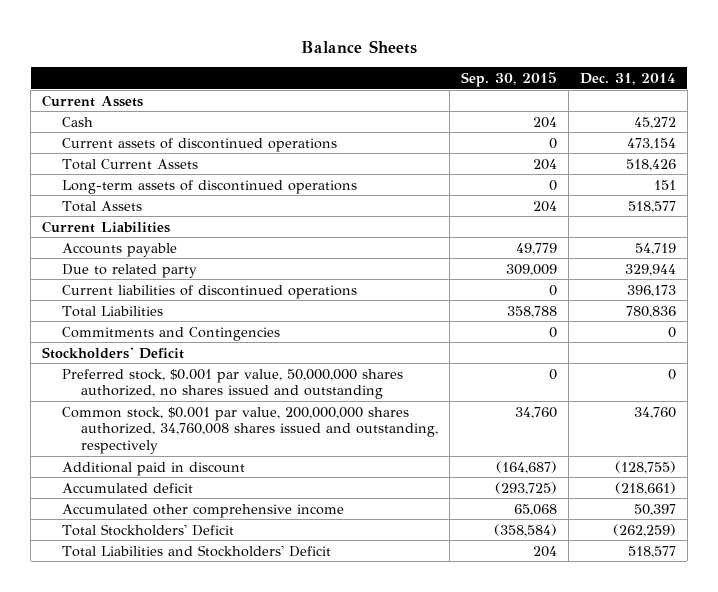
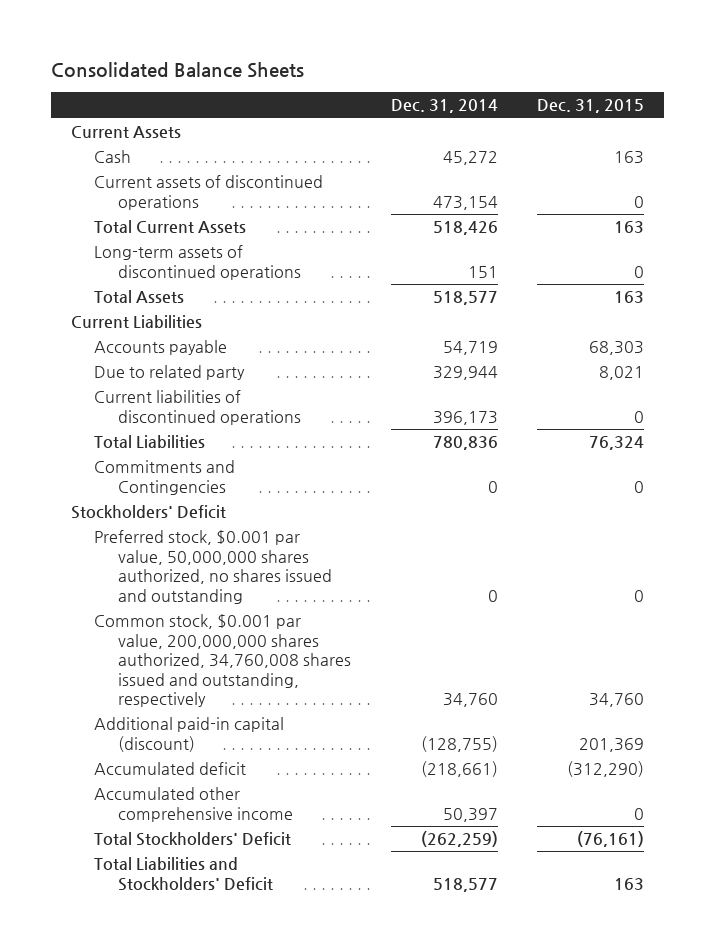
[300,39,417,54] Balance Sheets -> [51,62,305,79] Consolidated Balance Sheets
[460,71,557,87] Sep. 30, 2015 -> none
none -> [537,99,645,114] Dec. 31, 2015
[61,461,245,476] Additional paid in discount -> [94,717,285,752] Additional paid-in capital (discount)

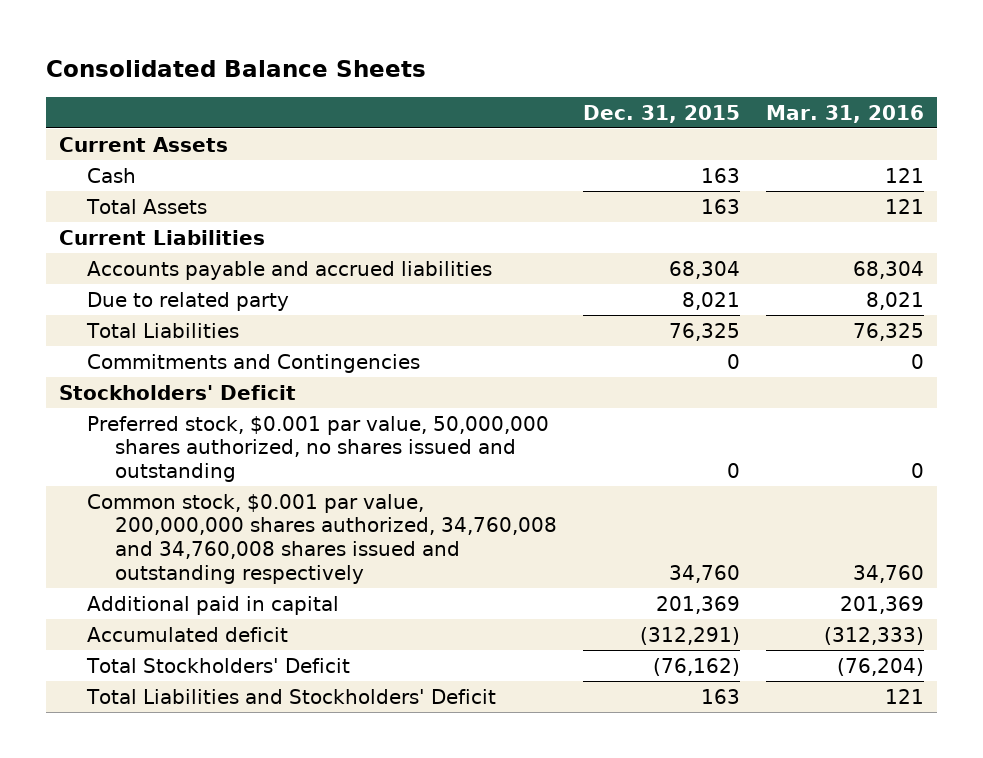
[390,99,498,114] Dec. 31, 2014 -> none
none -> [766,104,925,123] Mar. 31, 2016
[94,175,324,210] Current assets of discontinued operations -> none
[94,220,247,234] Total Current Assets -> none
[94,245,301,280] Long-term assets of discontinued operations -> none
[94,340,228,356] Accounts payable -> none
none -> [87,260,493,280] Accounts payable and accrued liabilities
[94,390,301,425] Current liabilities of discontinued operations -> none
[589,436,645,451] 76,324 -> [669,322,741,341] 76,325
[94,787,293,822] Accumulated other comprehensive income -> none
[94,614,351,708] Common stock, $0.001 par value, 200,000,000 shares authorized, 34,760,008 shares issued and outstanding, respectively -> [87,493,558,584] Common stock, $0.001 par value, 200,000,000 shares authorized, 34,760,008 and 34,760,008 shares issued and outstanding respectively
[94,717,285,752] Additional paid-in capital (discount) -> [87,595,340,615] Additional paid in capital
[567,761,645,778] (312,290) -> [640,626,741,645] (312,291)
[577,831,645,848] (76,161) -> [653,657,741,676] (76,162)

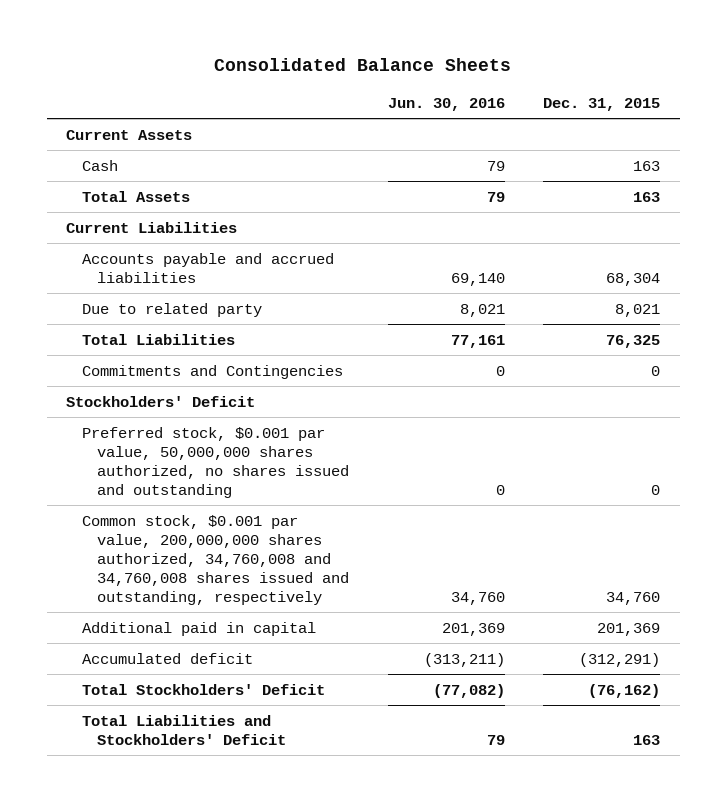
[766,104,925,123] Mar. 31, 2016 -> none
none -> [387,97,505,111] Jun. 30, 2016
[87,493,558,584] Common stock, $0.001 par value, 200,000,000 shares authorized, 34,760,008 and 34,760,008 shares issued and outstanding respectively -> [81,514,350,605] Common stock, $0.001 par value, 200,000,000 shares authorized, 34,760,008 and 34,760,008 shares issued and outstanding, respectively

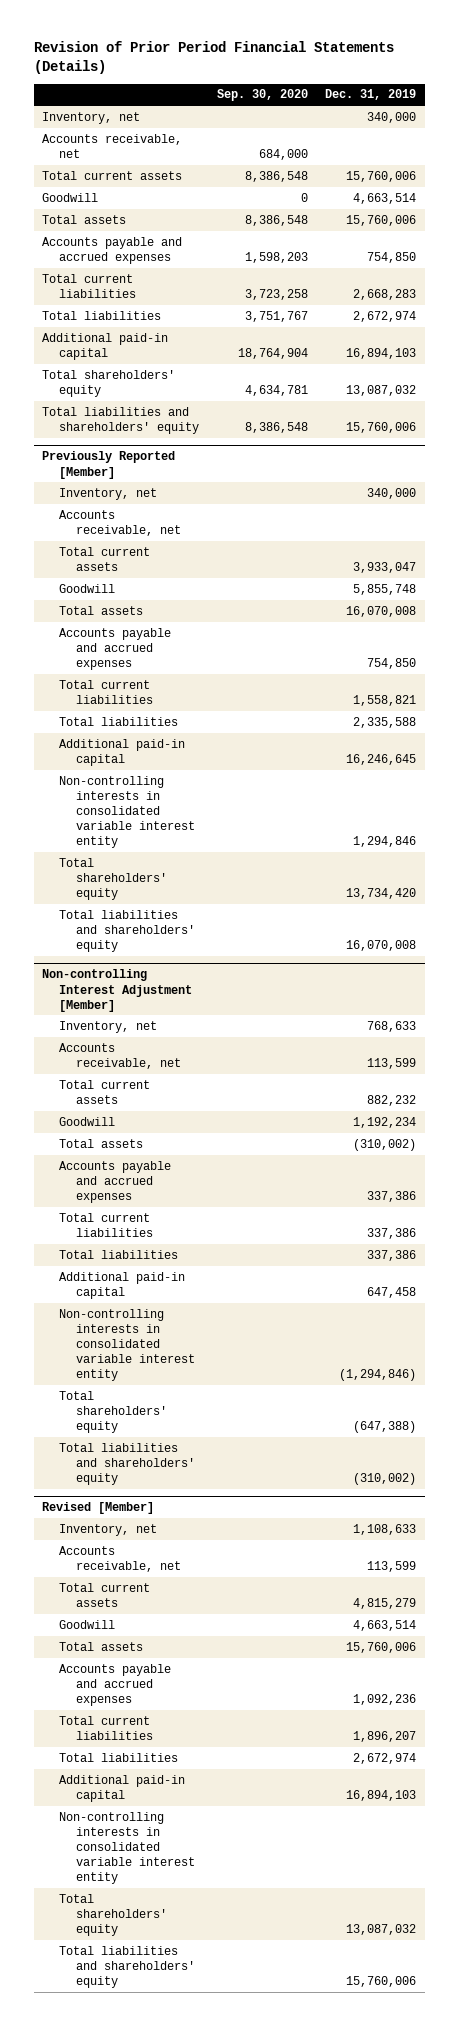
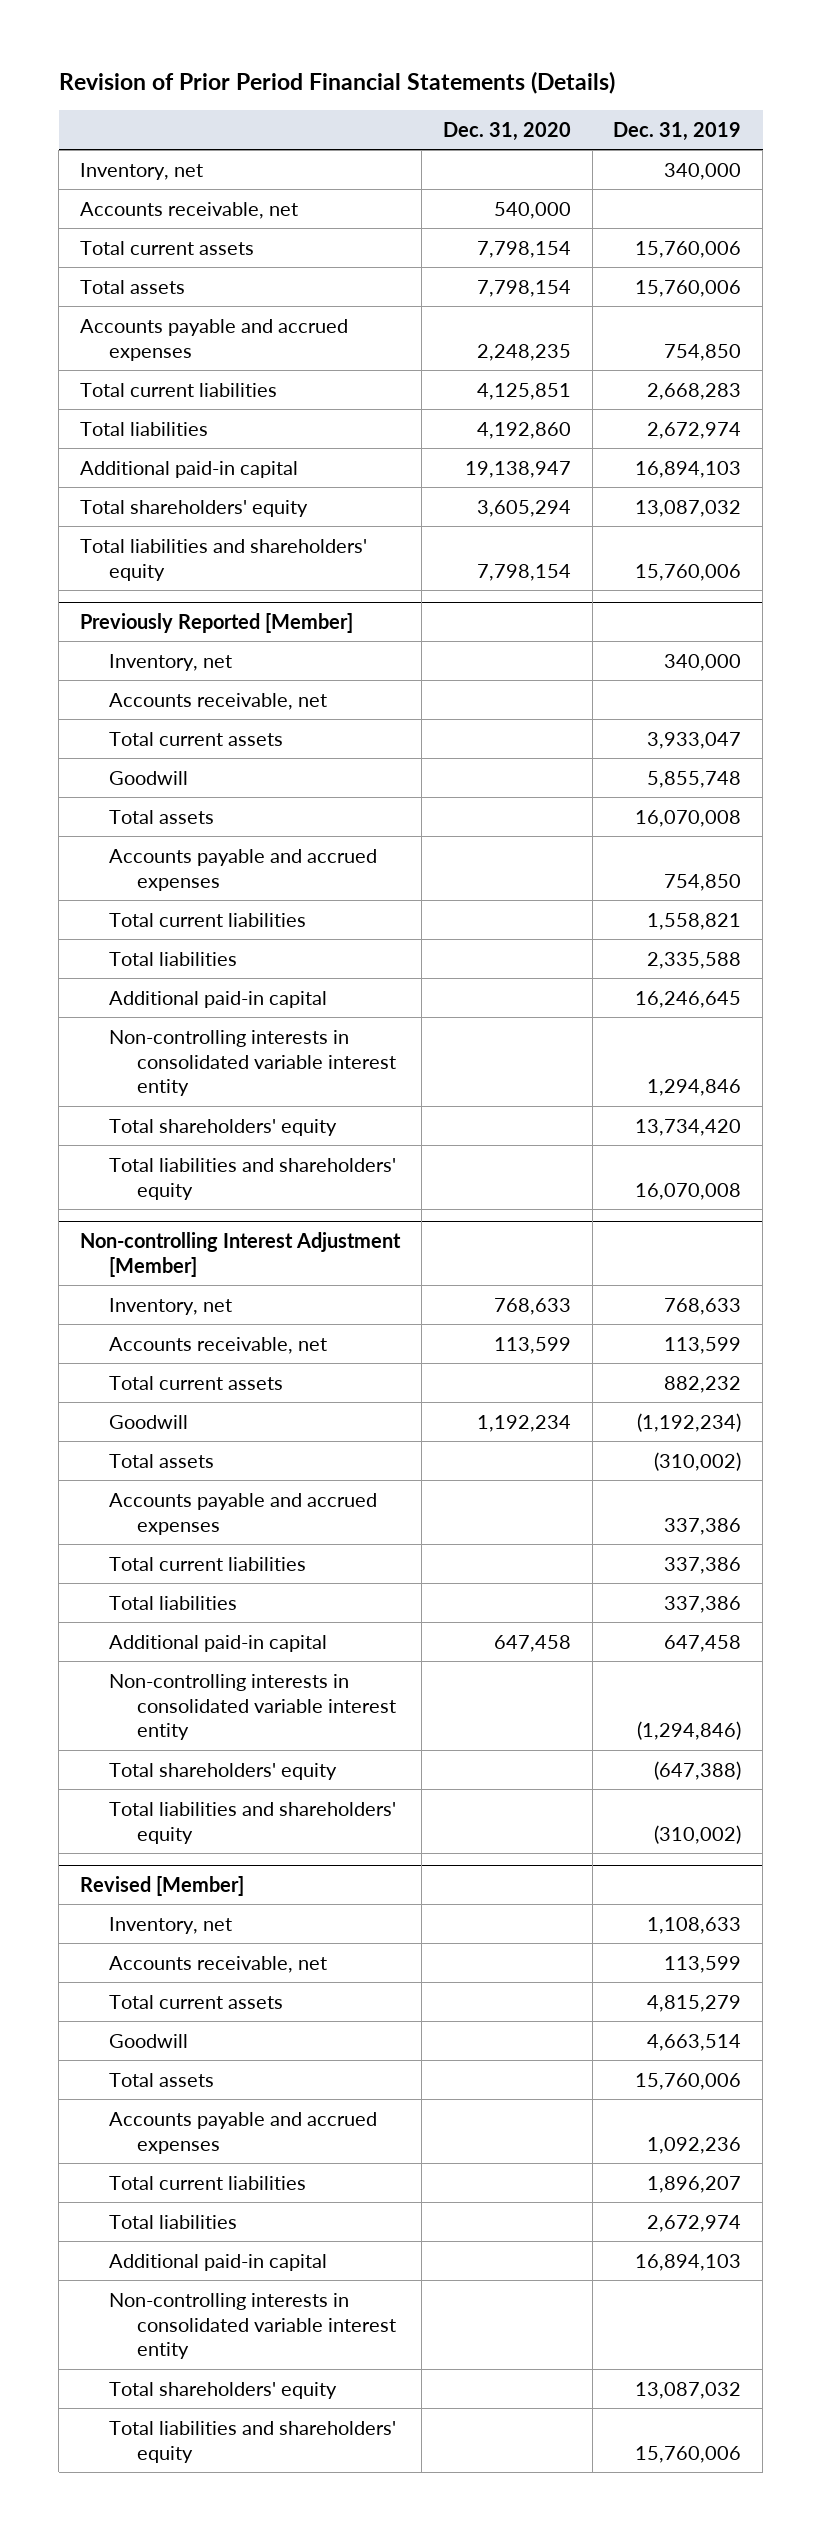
[216,89,308,102] Sep. 30, 2020 -> none
none -> [442,122,571,142] Dec. 31, 2020
[42,192,99,202] Goodwill -> none
[353,1116,417,1128] 1,192,234 -> [637,1412,742,1432] (1,192,234)

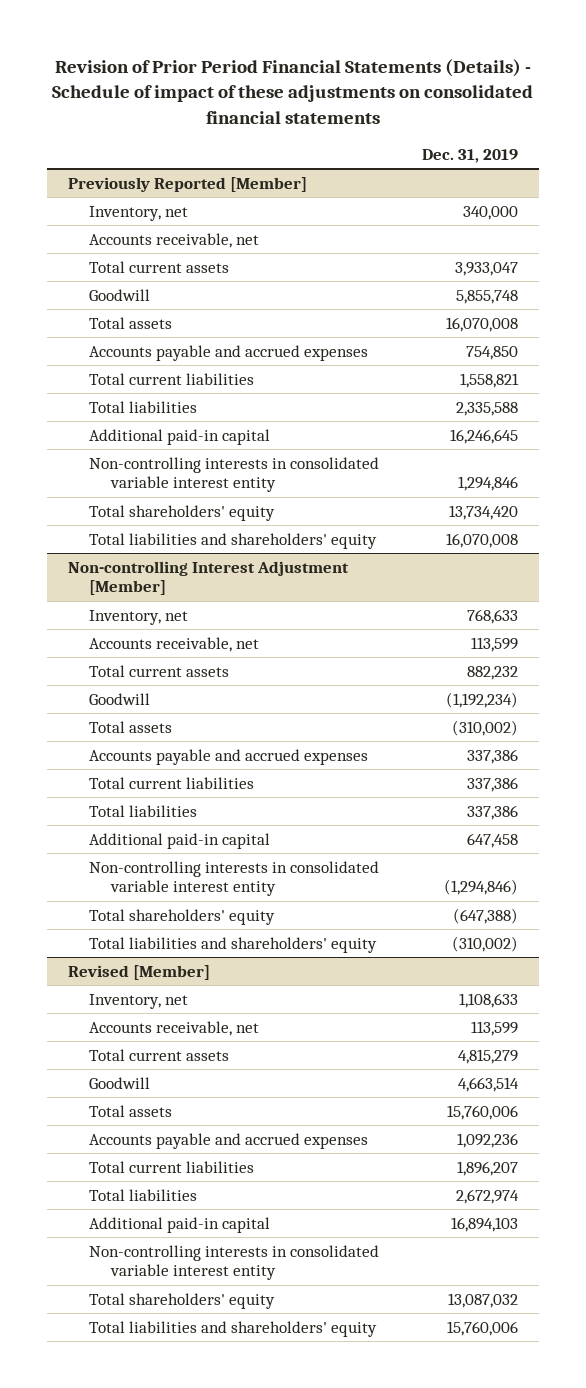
[58,71,615,95] Revision of Prior Period Financial Statements (Details) -> [51,58,533,124] Revision of Prior Period Financial Statements (Details) - Schedule of impact of these adjustments on consolidated financial statements
[442,122,571,142] Dec. 31, 2020 -> none
[80,162,204,180] Inventory, net -> none
[80,201,299,219] Accounts receivable, net -> none
[80,240,255,255] Total current assets -> none
[80,279,186,294] Total assets -> none
[80,318,349,361] Accounts payable and accrued expenses -> none
[80,382,278,397] Total current liabilities -> none
[80,421,209,436] Total liabilities -> none
[80,460,299,478] Additional paid-in capital -> none
[80,499,309,517] Total shareholders' equity -> none
[80,538,368,581] Total liabilities and shareholders' equity -> none

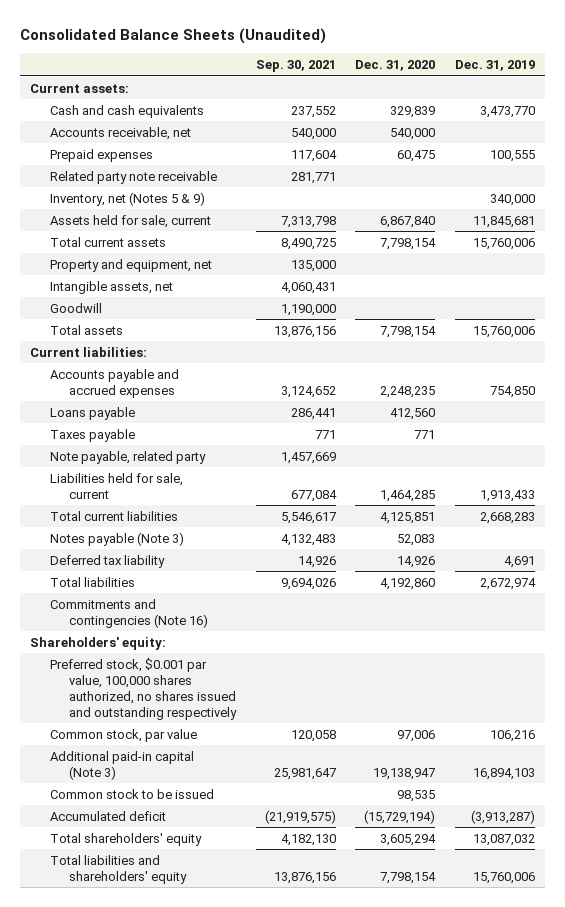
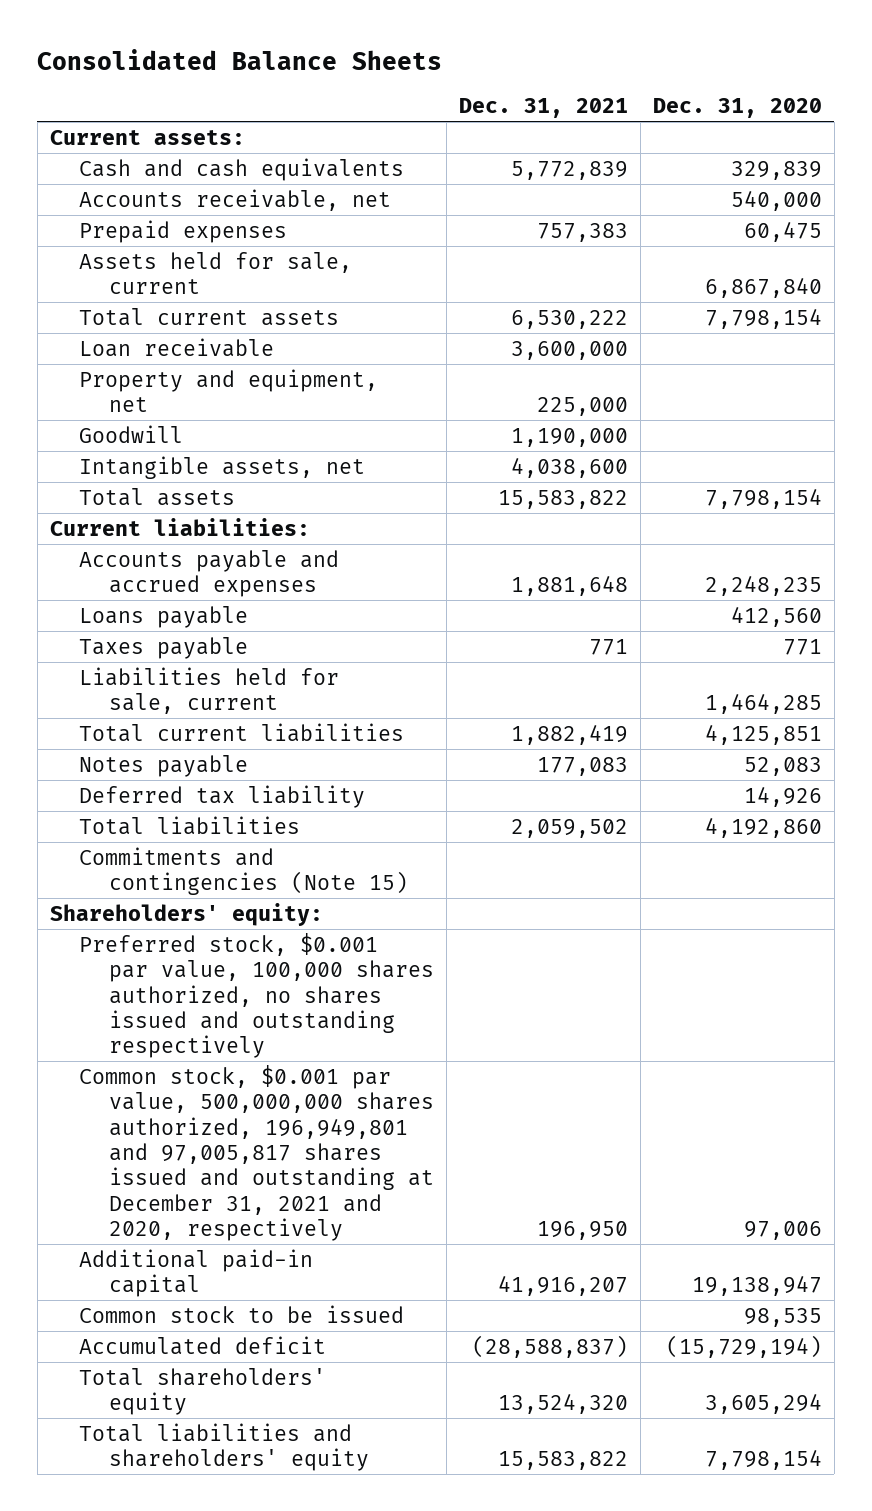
[20,28,327,45] Consolidated Balance Sheets (Unaudited) -> [37,48,443,70] Consolidated Balance Sheets
[255,60,336,73] Sep. 30, 2021 -> none
[454,60,535,72] Dec. 31, 2019 -> none
none -> [458,98,628,119] Dec. 31, 2021
[49,170,217,184] Related party note receivable -> none
[49,191,205,206] Inventory, net (Notes 5 & 9) -> none
none -> [79,337,275,357] Loan receivable
[49,280,173,294] Intangible assets, net -> [79,455,366,479] Intangible assets, net
[49,450,206,464] Note payable, related party -> none
[49,531,184,546] Notes payable (Note 3) -> [79,754,249,777] Notes payable
[49,598,209,628] Commitments and contingencies (Note 16) -> [79,846,409,896] Commitments and contingencies (Note 15)
[49,728,197,742] Common stock, par value -> [79,1064,435,1241] Common stock, $0.001 par value, 500,000,000 shares authorized, 196,949,801 and 97,005,817 shares issued and outstanding at December 31, 2021 and 2020, respectively
[49,750,194,780] Additional paid-in capital (Note 3) -> [79,1248,314,1298] Additional paid-in capital

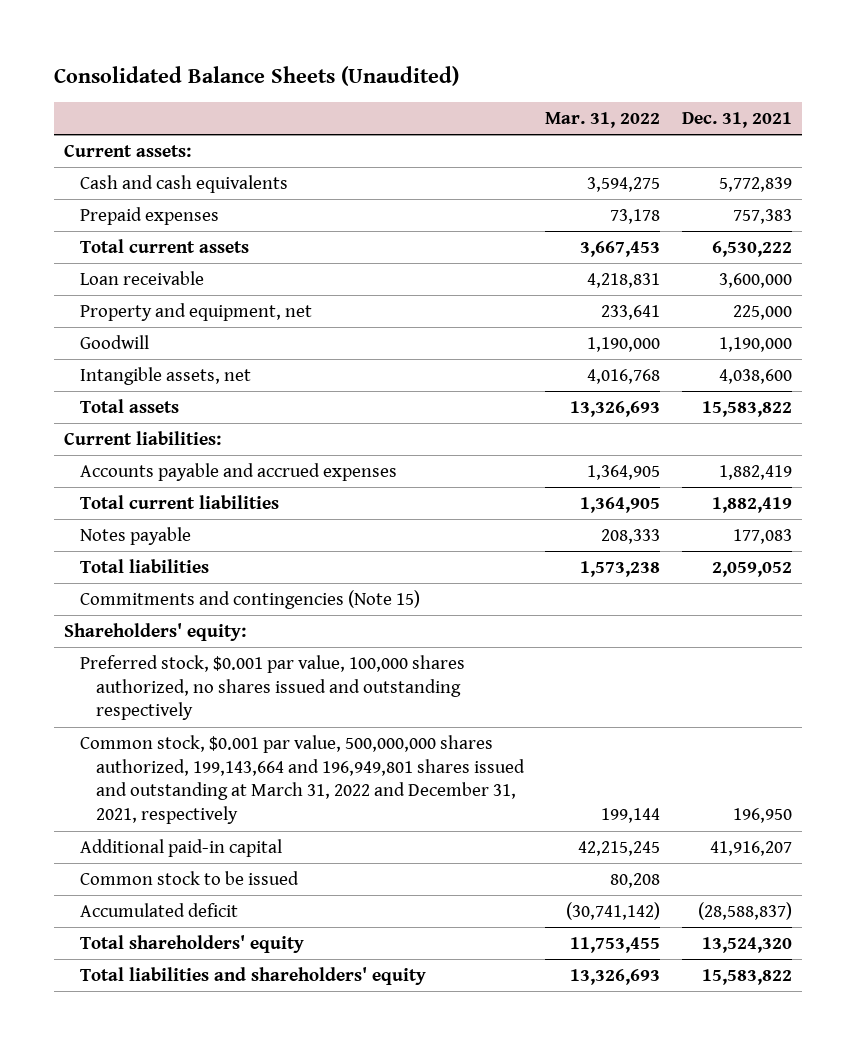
[37,48,443,70] Consolidated Balance Sheets -> [53,66,459,87] Consolidated Balance Sheets (Unaudited)
[652,98,822,119] Dec. 31, 2020 -> none
none -> [545,111,661,128] Mar. 31, 2022
[79,188,392,211] Accounts receivable, net -> none
[79,251,353,295] Assets held for sale, current -> none
[79,605,249,628] Loans payable -> none
[79,636,249,659] Taxes payable -> none
[79,666,340,715] Liabilities held for sale, current -> none
[510,575,628,597] 1,881,648 -> [718,465,792,481] 1,882,419
[79,784,366,808] Deferred tax liability -> none
[510,818,628,838] 2,059,502 -> [711,562,792,578] 2,059,052
[79,1064,435,1241] Common stock, $0.001 par value, 500,000,000 shares authorized, 196,949,801 and 97,005,817 shares issued and outstanding at December 31, 2021 and 2020, respectively -> [80,735,526,825] Common stock, $0.001 par value, 500,000,000 shares authorized, 199,143,664 and 196,949,801 shares issued and outstanding at March 31, 2022 and December 31, 2021, respectively

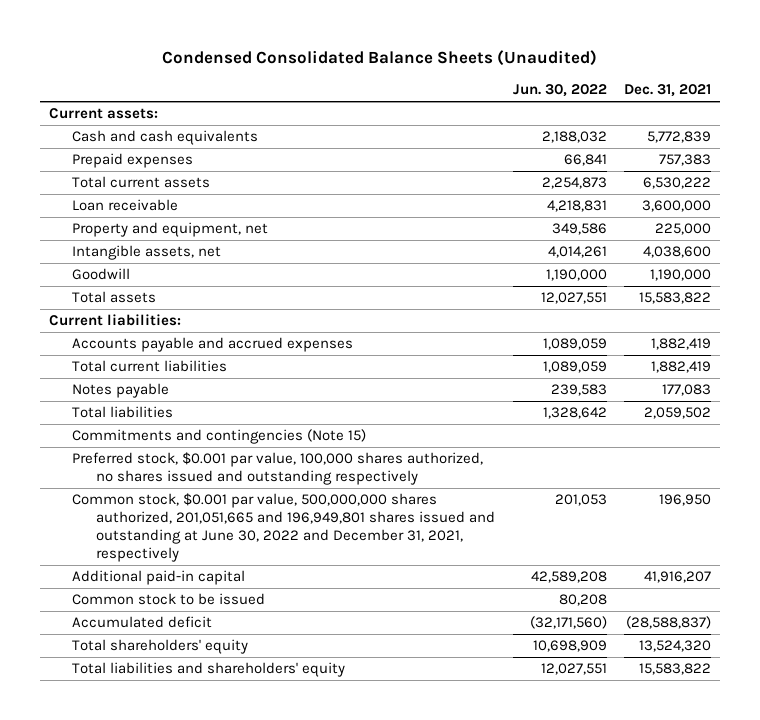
[53,66,459,87] Consolidated Balance Sheets (Unaudited) -> [162,50,598,67] Condensed Consolidated Balance Sheets (Unaudited)
[545,111,661,128] Mar. 31, 2022 -> none
none -> [512,84,607,98] Jun. 30, 2022
[80,335,150,350] Goodwill -> [72,268,131,281] Goodwill
[711,562,792,578] 2,059,052 -> [644,407,712,420] 2,059,502
[64,623,247,642] Shareholders' equity: -> none
[80,735,526,825] Common stock, $0.001 par value, 500,000,000 shares authorized, 199,143,664 and 196,949,801 shares issued and outstanding at March 31, 2022 and December 31, 2021, respectively -> [72,493,496,562] Common stock, $0.001 par value, 500,000,000 shares authorized, 201,051,665 and 196,949,801 shares issued and outstanding at June 30, 2022 and December 31, 2021, respectively

